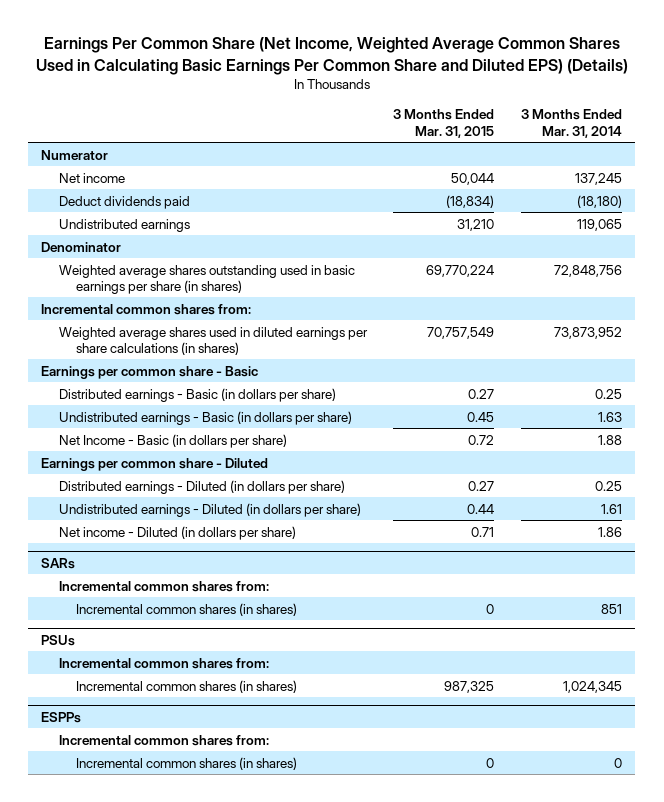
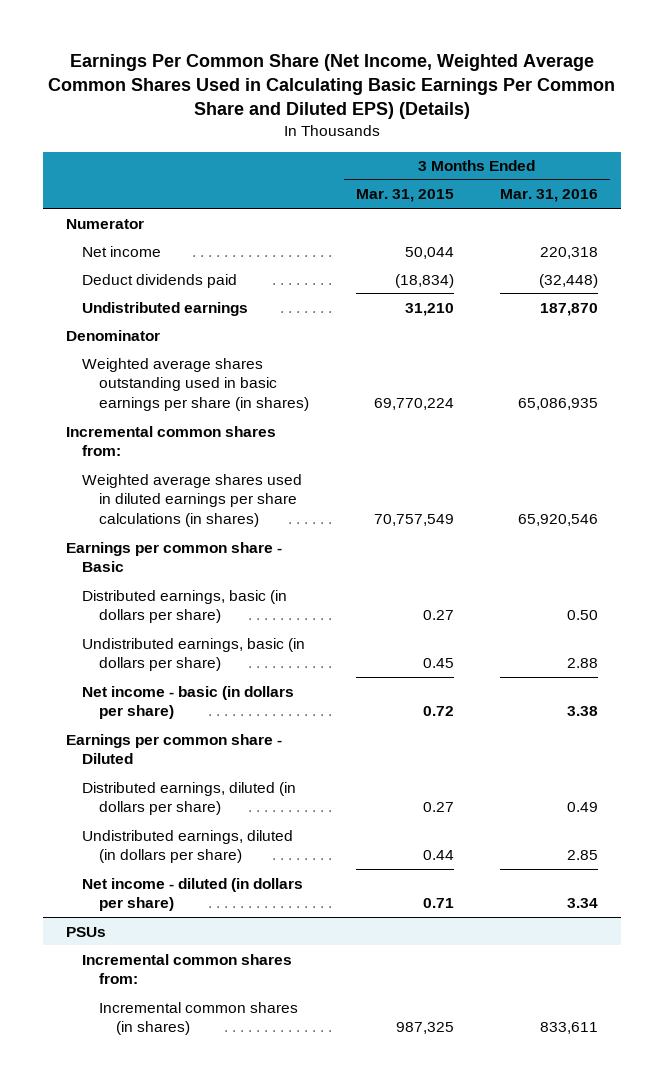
[521,109,623,138] 3 Months Ended Mar. 31, 2014 -> none
none -> [500,189,599,203] Mar. 31, 2016
[58,387,336,402] Distributed earnings - Basic (in dollars per share) -> [82,589,288,624] Distributed earnings, basic (in dollars per share)
[58,410,352,425] Undistributed earnings - Basic (in dollars per share) -> [82,637,306,672] Undistributed earnings, basic (in dollars per share)
[58,433,287,448] Net Income - Basic (in dollars per share) -> [82,685,295,720] Net income - basic (in dollars per share)
[41,557,76,569] SARs -> none
[58,580,269,592] Incremental common shares from: -> none
[75,602,297,616] Incremental common shares (in shares) -> none
[58,479,345,494] Distributed earnings - Diluted (in dollars per share) -> [82,781,297,816] Distributed earnings, diluted (in dollars per share)
[58,502,361,517] Undistributed earnings - Diluted (in dollars per share) -> [82,829,294,864] Undistributed earnings, diluted (in dollars per share)
[58,525,296,540] Net income - Diluted (in dollars per share) -> [82,877,304,912] Net income - diluted (in dollars per share)
[41,711,82,723] ESPPs -> none
[58,734,269,746] Incremental common shares from: -> none
[75,756,297,770] Incremental common shares (in shares) -> none

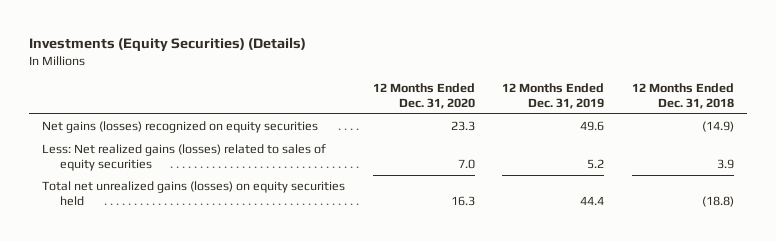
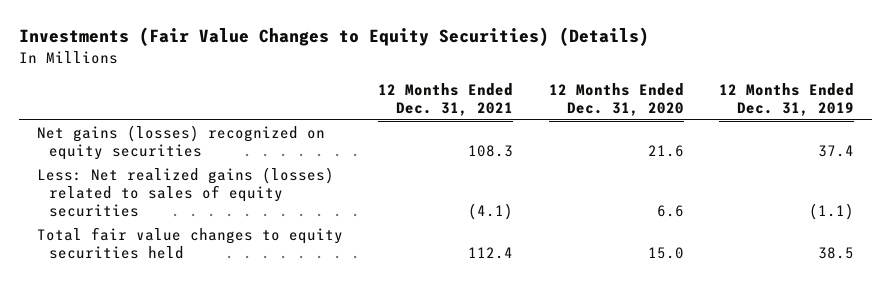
[28,36,306,52] Investments (Equity Securities) (Details) -> [18,27,649,47] Investments (Fair Value Changes to Equity Securities) (Details)
[631,83,734,109] 12 Months Ended Dec. 31, 2018 -> none
none -> [378,83,514,117] 12 Months Ended Dec. 31, 2021
[42,181,346,206] Total net unrealized gains (losses) on equity securities held -> none
[450,121,475,132] 23.3 -> [647,145,684,158] 21.6
[580,121,605,132] 49.6 -> [818,145,855,158] 37.4
[457,158,475,169] 7.0 -> [656,205,684,218] 6.6
[587,158,605,169] 5.2 -> [809,203,855,221] (1.1)
none -> [36,227,343,260] Total fair value changes to equity securities held

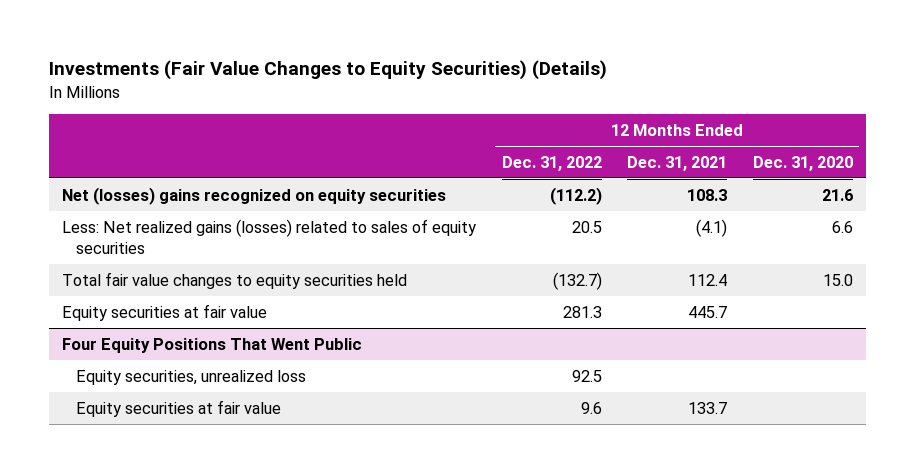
[719,83,855,117] 12 Months Ended Dec. 31, 2019 -> none
none -> [501,155,602,171] Dec. 31, 2022
[36,125,325,161] Net gains (losses) recognized on equity securities -> [62,186,447,205] Net (losses) gains recognized on equity securities
none -> [62,303,268,321] Equity securities at fair value
none -> [62,337,363,353] Four Equity Positions That Went Public
none -> [76,369,307,385] Equity securities, unrealized loss
none -> [76,399,282,417] Equity securities at fair value

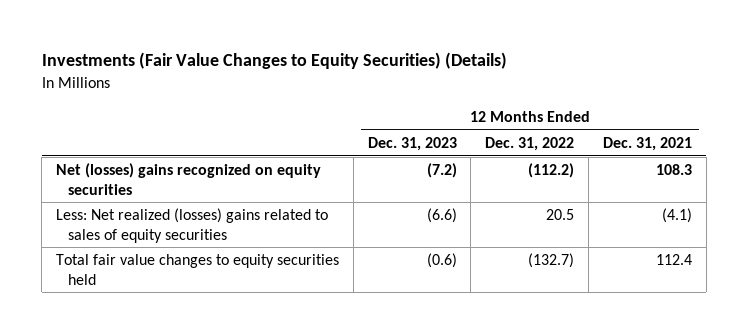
[752,155,853,171] Dec. 31, 2020 -> none
none -> [367,136,457,151] Dec. 31, 2023
[62,218,477,254] Less: Net realized gains (losses) related to sales of equity securities -> [56,208,329,243] Less: Net realized (losses) gains related to sales of equity securities
[62,303,268,321] Equity securities at fair value -> none
[62,337,363,353] Four Equity Positions That Went Public -> none
[76,369,307,385] Equity securities, unrealized loss -> none
[76,399,282,417] Equity securities at fair value -> none

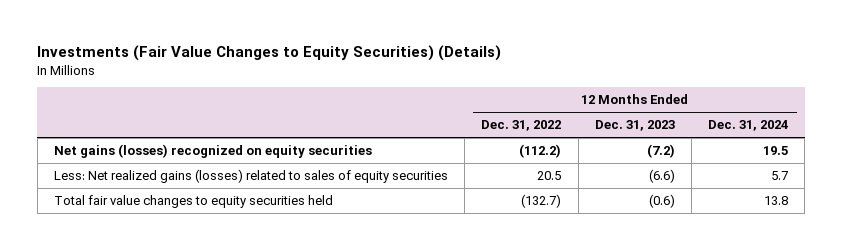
[602,136,692,151] Dec. 31, 2021 -> none
none -> [708,120,789,132] Dec. 31, 2024
[56,163,322,195] Net (losses) gains recognized on equity securities -> [53,143,372,158] Net gains (losses) recognized on equity securities
[56,208,329,243] Less: Net realized (losses) gains related to sales of equity securities -> [53,168,448,183] Less: Net realized gains (losses) related to sales of equity securities

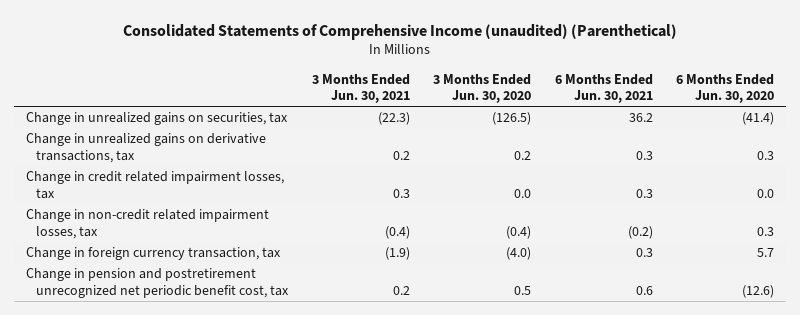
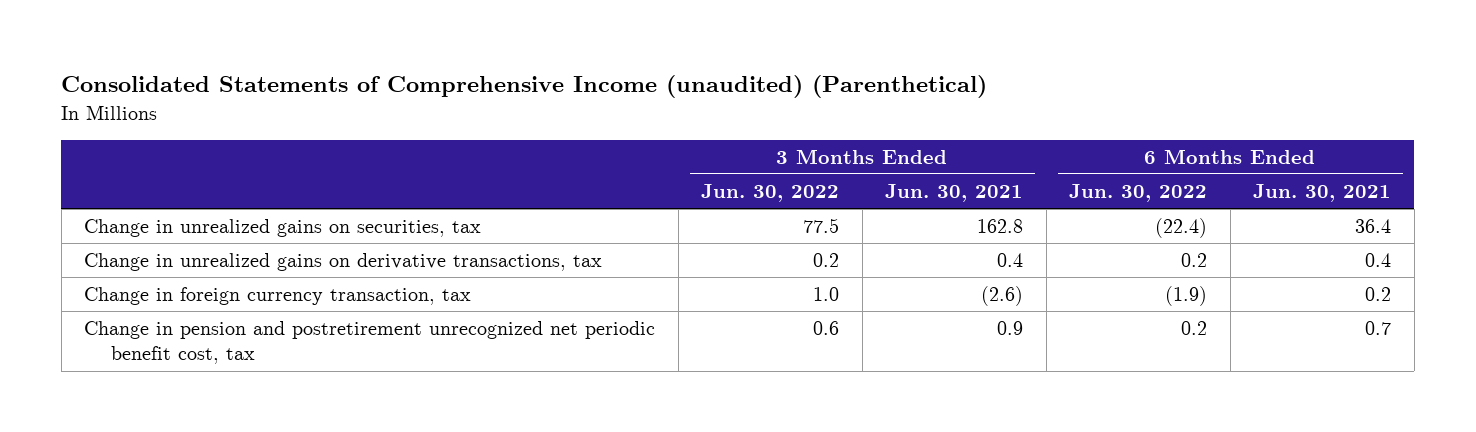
[433,73,532,104] 3 Months Ended Jun. 30, 2020 -> none
[676,73,775,104] 6 Months Ended Jun. 30, 2020 -> none
none -> [701,184,840,203] Jun. 30, 2022
none -> [1069,184,1208,203] Jun. 30, 2022
[25,171,284,200] Change in credit related impairment losses, tax -> none
[25,209,269,240] Change in non-credit related impairment losses, tax -> none
[377,112,410,126] (22.3) -> [977,219,1024,234] 162.8
[628,113,653,123] 36.2 -> [1355,219,1392,234] 36.4
[392,151,410,161] 0.2 -> [997,253,1024,268] 0.4
[635,151,653,161] 0.3 -> [1365,253,1392,268] 0.4
[384,247,410,261] (1.9) -> [981,286,1024,307] (2.6)
[635,248,653,258] 0.3 -> [1365,287,1392,302] 0.2
[392,286,410,296] 0.2 -> [997,321,1024,336] 0.9
[635,286,653,296] 0.6 -> [1365,321,1392,336] 0.7

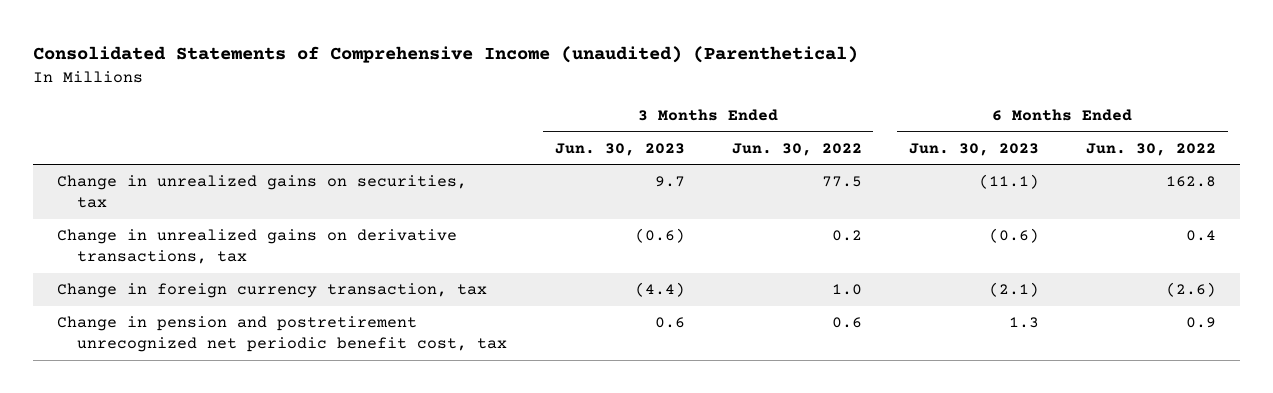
[885,184,1024,203] Jun. 30, 2021 -> none
[1253,184,1392,203] Jun. 30, 2021 -> none
none -> [554,142,685,156] Jun. 30, 2023
none -> [908,142,1039,156] Jun. 30, 2023
[1155,218,1208,239] (22.4) -> [1165,176,1216,188] 162.8
[1181,253,1208,268] 0.2 -> [1185,230,1216,242] 0.4
[1165,286,1208,307] (1.9) -> [1165,282,1216,298] (2.6)
[1181,321,1208,336] 0.2 -> [1185,317,1216,329] 0.9

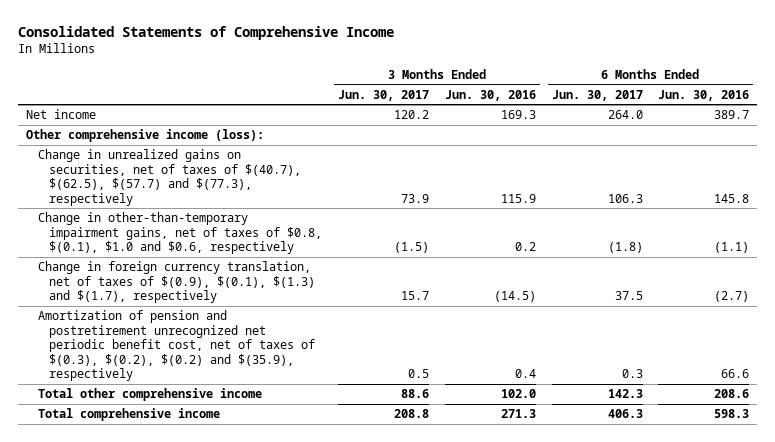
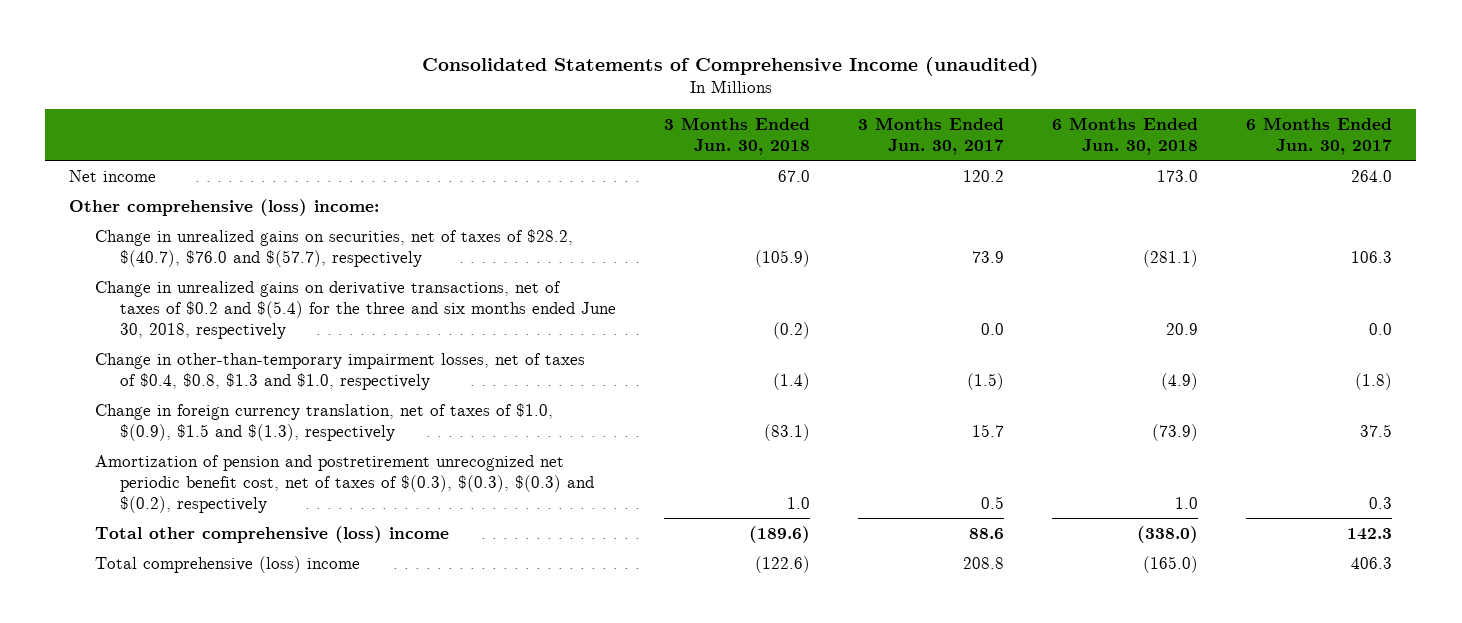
[18,25,395,40] Consolidated Statements of Comprehensive Income -> [421,56,1039,76] Consolidated Statements of Comprehensive Income (unaudited)
[444,89,536,101] Jun. 30, 2016 -> none
[658,89,750,101] Jun. 30, 2016 -> none
none -> [664,116,811,156] 3 Months Ended Jun. 30, 2018
none -> [1052,116,1199,156] 6 Months Ended Jun. 30, 2018
[25,129,264,143] Other comprehensive income (loss): -> [69,198,380,216] Other comprehensive (loss) income:
[37,149,302,206] Change in unrealized gains on securities, net of taxes of $(40.7), $(62.5), $(57.7) and $(77.3), respectively -> [94,228,573,267] Change in unrealized gains on securities, net of taxes of $28.2, $(40.7), $76.0 and $(57.7), respectively
none -> [94,280,616,339] Change in unrealized gains on derivative transactions, net of taxes of $0.2 and $(5.4) for the three and six months ended June 30, 2018, respectively
[37,212,323,255] Change in other-than-temporary impairment gains, net of taxes of $0.8, $(0.1), $1.0 and $0.6, respectively -> [94,352,585,390] Change in other-than-temporary impairment losses, net of taxes of $0.4, $0.8, $1.3 and $1.0, respectively
[37,261,316,304] Change in foreign currency translation, net of taxes of $(0.9), $(0.1), $(1.3) and $(1.7), respectively -> [94,402,553,441] Change in foreign currency translation, net of taxes of $1.0, $(0.9), $1.5 and $(1.3), respectively
[37,310,316,382] Amortization of pension and postretirement unrecognized net periodic benefit cost, net of taxes of $(0.3), $(0.2), $(0.2) and $(35.9), respectively -> [94,454,594,513] Amortization of pension and postretirement unrecognized net periodic benefit cost, net of taxes of $(0.3), $(0.3), $(0.3) and $(0.2), respectively
[37,388,262,402] Total other comprehensive income -> [94,525,449,543] Total other comprehensive (loss) income
[37,408,220,422] Total comprehensive income -> [94,555,360,573] Total comprehensive (loss) income

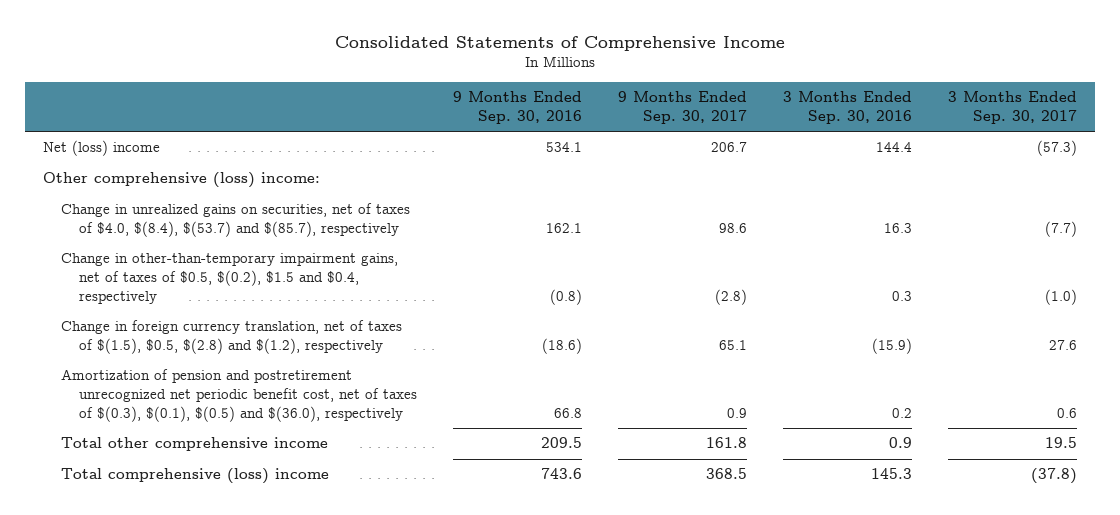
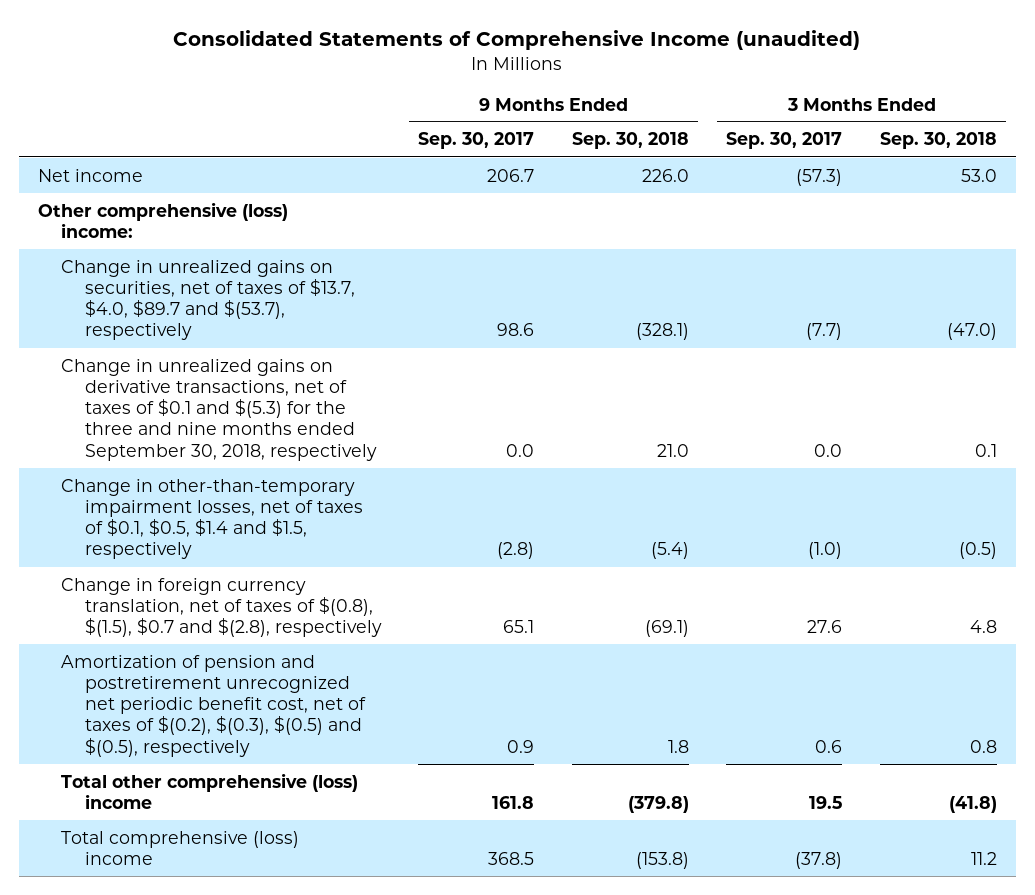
[335,35,786,51] Consolidated Statements of Comprehensive Income -> [173,30,861,51] Consolidated Statements of Comprehensive Income (unaudited)
[452,91,582,125] 9 Months Ended Sep. 30, 2016 -> none
[783,91,913,125] 3 Months Ended Sep. 30, 2016 -> none
none -> [571,132,689,150] Sep. 30, 2018
none -> [879,132,997,150] Sep. 30, 2018
[43,140,161,157] Net (loss) income -> [37,168,143,182] Net income
[60,203,410,238] Change in unrealized gains on securities, net of taxes of $4.0, $(8.4), $(53.7) and $(85.7), respectively -> [61,259,355,341] Change in unrealized gains on securities, net of taxes of $13.7, $4.0, $89.7 and $(53.7), respectively
none -> [61,358,377,461] Change in unrealized gains on derivative transactions, net of taxes of $0.1 and $(5.3) for the three and nine months ended September 30, 2018, respectively
[60,253,398,304] Change in other-than-temporary impairment gains, net of taxes of $0.5, $(0.2), $1.5 and $0.4, respectively -> [61,478,363,560] Change in other-than-temporary impairment losses, net of taxes of $0.1, $0.5, $1.4 and $1.5, respectively
[60,320,402,355] Change in foreign currency translation, net of taxes of $(1.5), $0.5, $(2.8) and $(1.2), respectively -> [61,577,382,638] Change in foreign currency translation, net of taxes of $(0.8), $(1.5), $0.7 and $(2.8), respectively
[60,369,417,422] Amortization of pension and postretirement unrecognized net periodic benefit cost, net of taxes of $(0.3), $(0.1), $(0.5) and $(36.0), respectively -> [61,654,366,757] Amortization of pension and postretirement unrecognized net periodic benefit cost, net of taxes of $(0.2), $(0.3), $(0.5) and $(0.5), respectively
[60,437,328,452] Total other comprehensive income -> [61,772,359,809] Total other comprehensive (loss) income

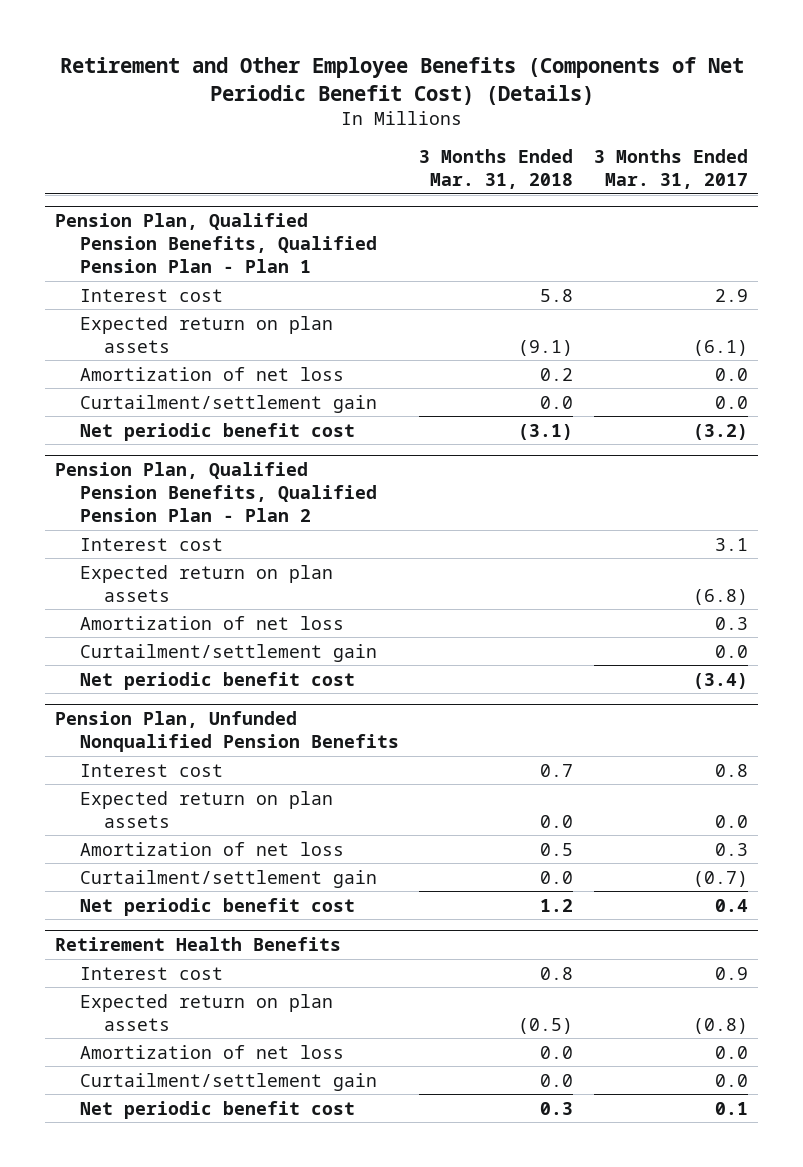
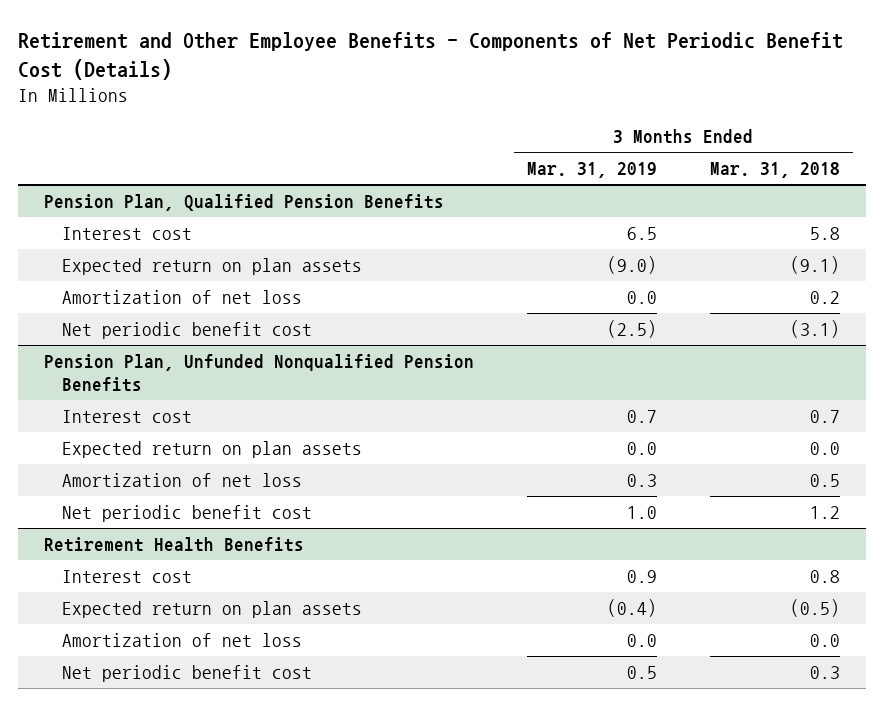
[59,56,744,105] Retirement and Other Employee Benefits (Components of Net Periodic Benefit Cost) (Details) -> [17,31,843,80] Retirement and Other Employee Benefits - Components of Net Periodic Benefit Cost (Details)
[594,149,749,190] 3 Months Ended Mar. 31, 2017 -> none
none -> [527,162,658,179] Mar. 31, 2019
[55,213,377,274] Pension Plan, Qualified Pension Benefits, Qualified Pension Plan - Plan 1 -> [44,194,445,212] Pension Plan, Qualified Pension Benefits
[79,394,377,413] Curtailment/settlement gain -> none
[55,462,377,523] Pension Plan, Qualified Pension Benefits, Qualified Pension Plan - Plan 2 -> none
[79,537,223,551] Interest cost -> none
[79,564,333,602] Expected return on plan assets -> none
[79,615,344,630] Amortization of net loss -> none
[79,643,377,662] Curtailment/settlement gain -> none
[79,671,355,690] Net periodic benefit cost -> none
[79,869,377,888] Curtailment/settlement gain -> none
[79,1072,377,1091] Curtailment/settlement gain -> none

